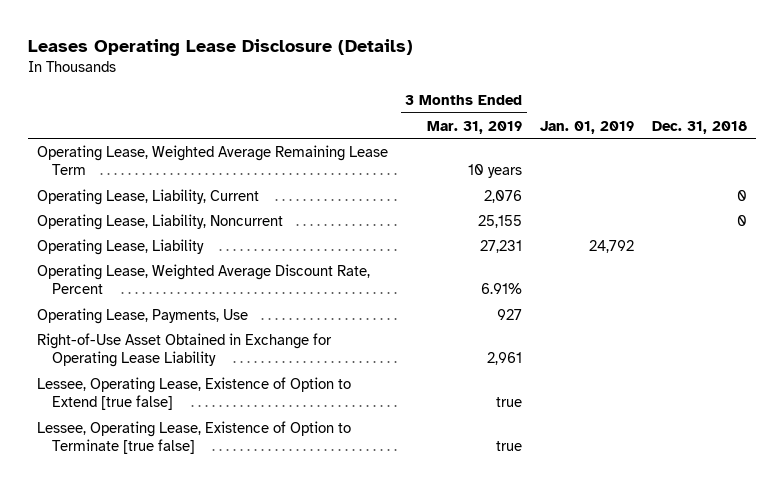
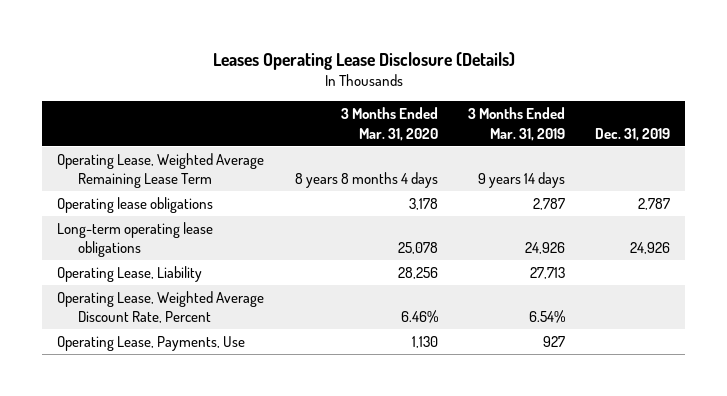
[540,120,635,134] Jan. 01, 2019 -> none
[651,120,747,134] Dec. 31, 2018 -> none
none -> [340,107,438,141] 3 Months Ended Mar. 31, 2020
none -> [595,127,671,141] Dec. 31, 2019
[468,164,523,179] 10 years -> [477,172,565,189] 9 years 14 days
[36,188,259,205] Operating Lease, Liability, Current -> [57,197,214,214] Operating lease obligations
[484,189,523,203] 2,076 -> [532,198,565,211] 2,787
[36,213,283,230] Operating Lease, Liability, Noncurrent -> [57,222,214,258] Long-term operating lease obligations
[478,214,523,228] 25,155 -> [524,242,565,255] 24,926
[480,239,523,253] 27,231 -> [529,267,565,280] 27,713
[481,283,523,295] 6.91% -> [528,310,565,324] 6.54%
[36,332,332,368] Right-of-Use Asset Obtained in Exchange for Operating Lease Liability -> none
[36,376,351,411] Lessee, Operating Lease, Existence of Option to Extend [true false] -> none
[36,420,351,455] Lessee, Operating Lease, Existence of Option to Terminate [true false] -> none

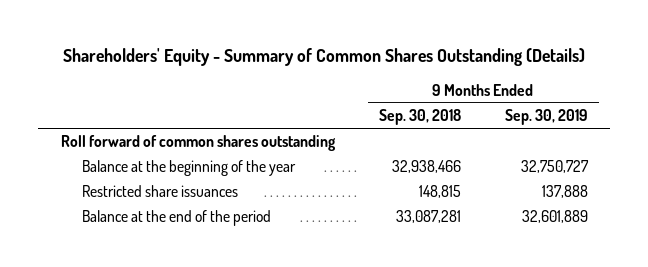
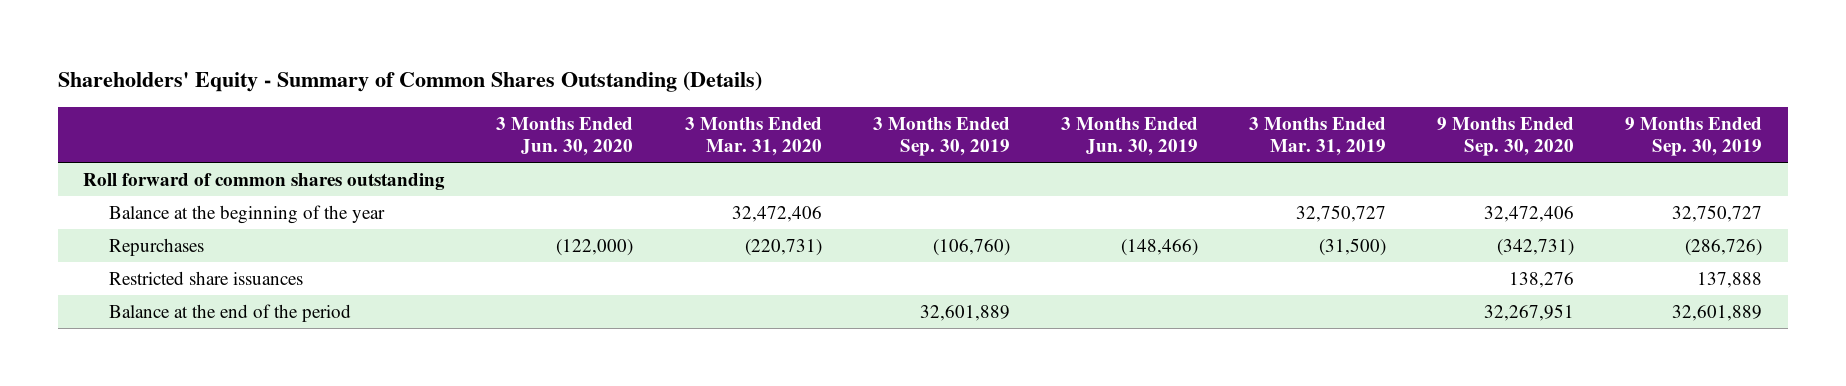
[378,109,461,126] Sep. 30, 2018 -> none
none -> [496,116,634,157] 3 Months Ended Jun. 30, 2020
none -> [684,116,822,157] 3 Months Ended Mar. 31, 2020
none -> [872,116,1010,157] 3 Months Ended Sep. 30, 2019
none -> [1060,116,1198,157] 3 Months Ended Jun. 30, 2019
none -> [1249,116,1387,157] 3 Months Ended Mar. 31, 2019
none -> [1437,116,1575,157] 9 Months Ended Sep. 30, 2020
none -> [109,237,205,256] Repurchases

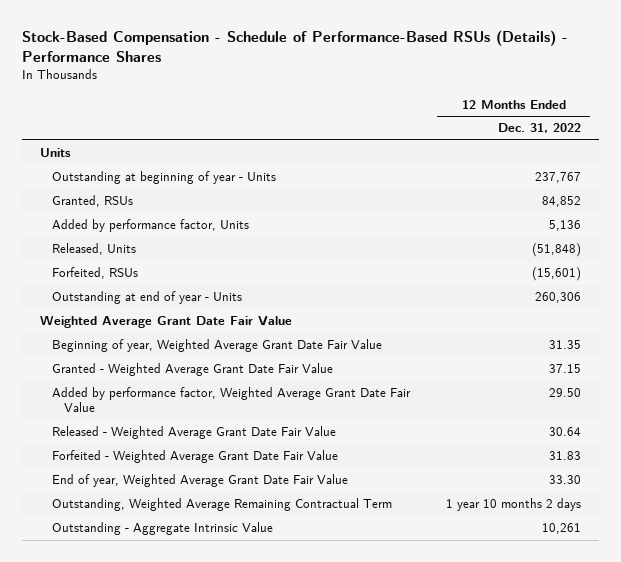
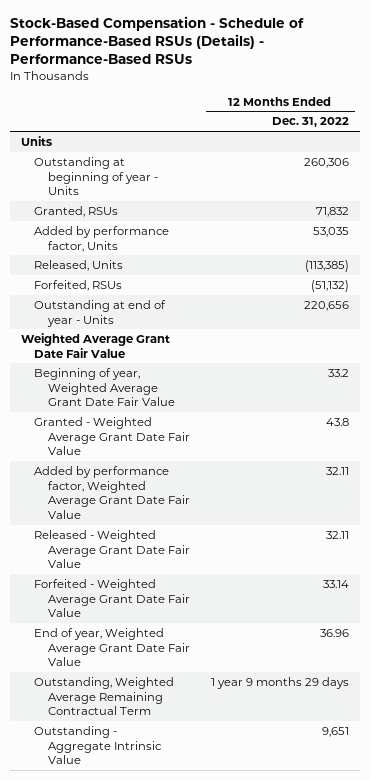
[21,29,568,62] Stock-Based Compensation - Schedule of Performance-Based RSUs (Details) - Performance Shares -> [10,16,305,65] Stock-Based Compensation - Schedule of Performance-Based RSUs (Details) - Performance-Based RSUs
[535,172,582,184] 237,767 -> [304,157,350,168] 260,306
[542,196,582,208] 84,852 -> [316,206,350,217] 71,832
[549,220,582,232] 5,136 -> [313,226,350,237] 53,035
[532,243,582,258] (51,848) -> [305,259,350,272] (113,385)
[532,267,582,282] (15,601) -> [311,279,350,292] (51,132)
[535,292,582,304] 260,306 -> [304,300,350,311] 220,656
[549,340,582,350] 31.35 -> [328,368,350,377] 33.2
[549,364,582,374] 37.15 -> [326,417,350,426] 43.8
[549,388,582,398] 29.50 -> [326,466,350,475] 32.11
[549,427,582,437] 30.64 -> [326,530,350,539] 32.11
[549,451,582,461] 31.83 -> [323,579,350,588] 33.14
[549,475,582,485] 33.30 -> [320,628,350,637] 36.96
[446,498,582,512] 1 year 10 months 2 days -> [211,676,350,689] 1 year 9 months 29 days
[542,523,582,535] 10,261 -> [322,726,350,737] 9,651

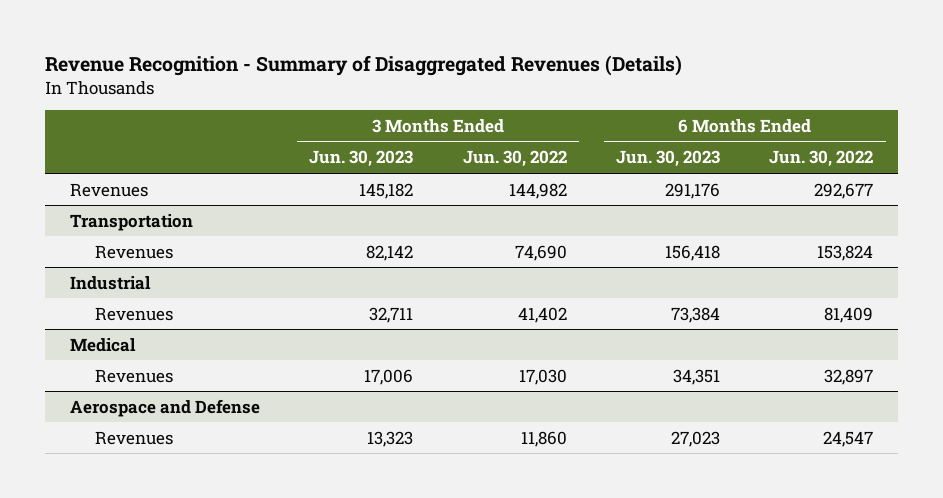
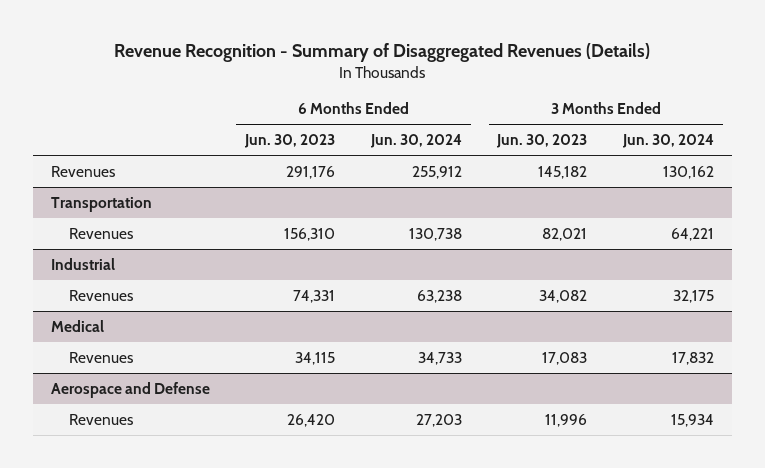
[462,150,567,168] Jun. 30, 2022 -> none
[769,150,874,168] Jun. 30, 2022 -> none
none -> [369,134,462,149] Jun. 30, 2024
none -> [621,134,714,149] Jun. 30, 2024
[366,244,414,261] 82,142 -> [542,227,588,241] 82,021
[665,244,721,261] 156,418 -> [284,227,336,241] 156,310
[369,306,414,323] 32,711 -> [539,289,588,303] 34,082
[671,306,721,323] 73,384 -> [293,289,336,303] 74,331
[364,368,414,385] 17,006 -> [542,351,588,365] 17,083
[673,368,721,385] 34,351 -> [295,351,336,365] 34,115
[367,430,414,447] 13,323 -> [545,413,588,427] 11,996
[671,430,721,447] 27,023 -> [287,413,336,427] 26,420

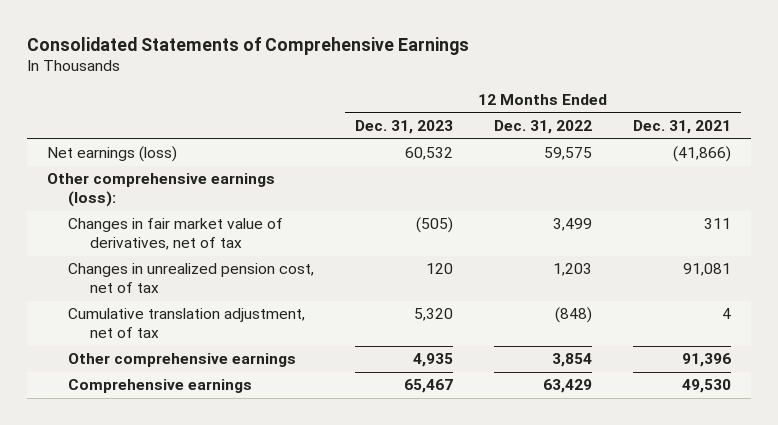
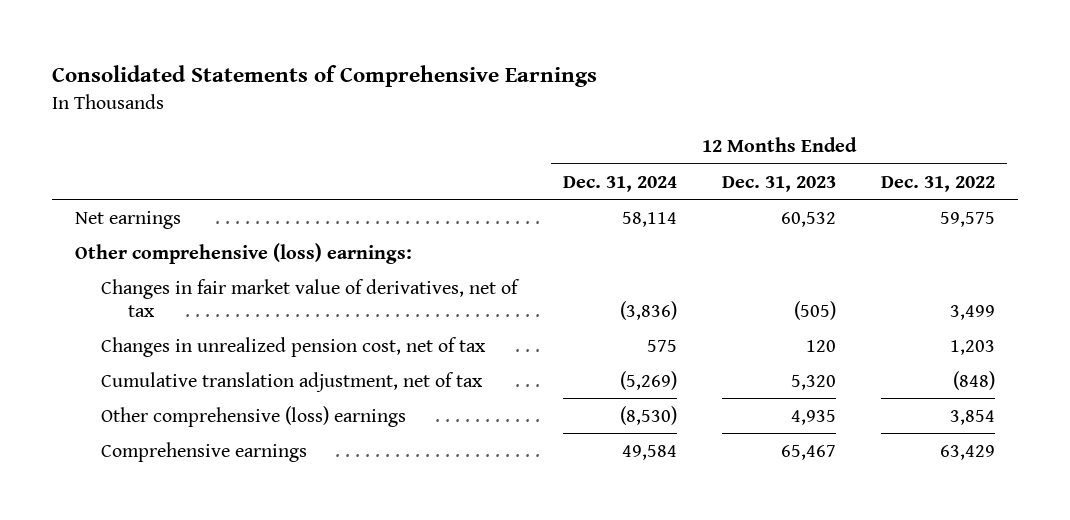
[632,120,731,135] Dec. 31, 2021 -> none
none -> [562,175,677,192] Dec. 31, 2024
[47,146,178,163] Net earnings (loss) -> [74,210,181,229] Net earnings
[47,173,276,207] Other comprehensive earnings (loss): -> [74,242,412,264] Other comprehensive (loss) earnings:
[68,353,297,368] Other comprehensive earnings -> [101,405,407,427] Other comprehensive (loss) earnings

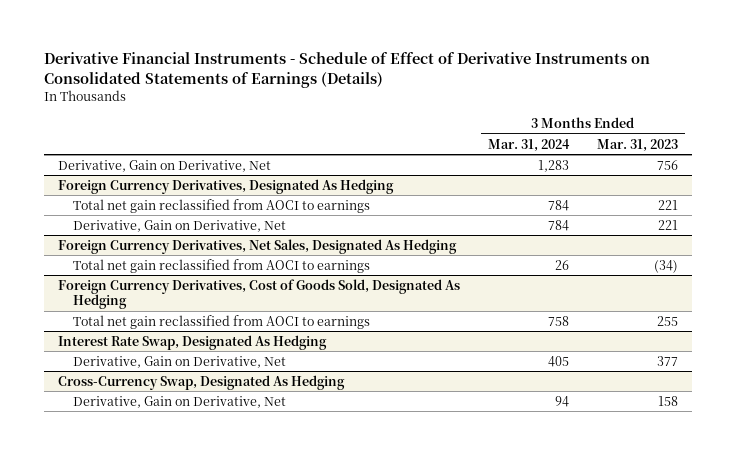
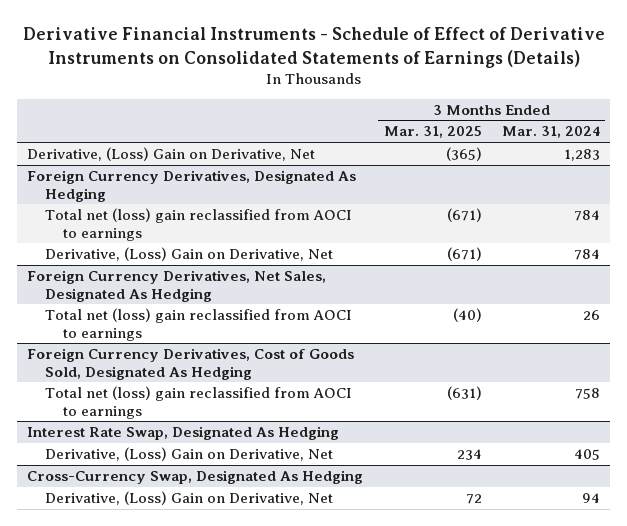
[597,138,679,152] Mar. 31, 2023 -> none
none -> [383,126,482,139] Mar. 31, 2025
[58,159,272,172] Derivative, Gain on Derivative, Net -> [27,146,316,161] Derivative, (Loss) Gain on Derivative, Net
[73,198,371,213] Total net gain reclassified from AOCI to earnings -> [45,207,353,241] Total net (loss) gain reclassified from AOCI to earnings
[73,219,287,232] Derivative, Gain on Derivative, Net -> [45,246,334,261] Derivative, (Loss) Gain on Derivative, Net
[73,258,371,273] Total net gain reclassified from AOCI to earnings -> [45,307,353,341] Total net (loss) gain reclassified from AOCI to earnings
[73,314,371,329] Total net gain reclassified from AOCI to earnings -> [45,385,353,419] Total net (loss) gain reclassified from AOCI to earnings
[73,355,287,368] Derivative, Gain on Derivative, Net -> [45,446,334,461] Derivative, (Loss) Gain on Derivative, Net
[73,395,287,408] Derivative, Gain on Derivative, Net -> [45,490,334,505] Derivative, (Loss) Gain on Derivative, Net

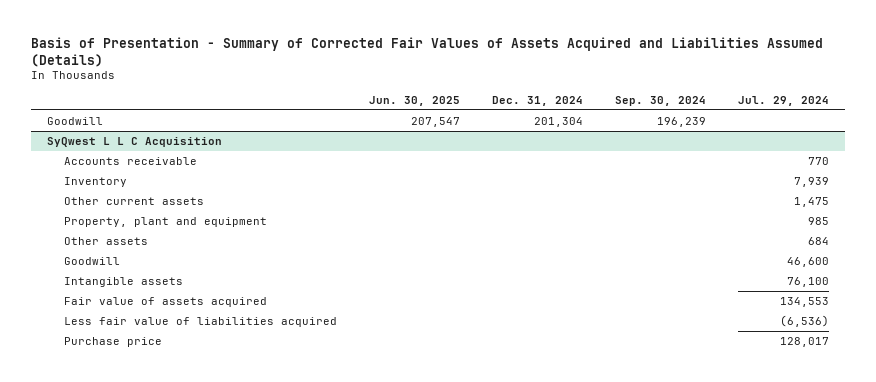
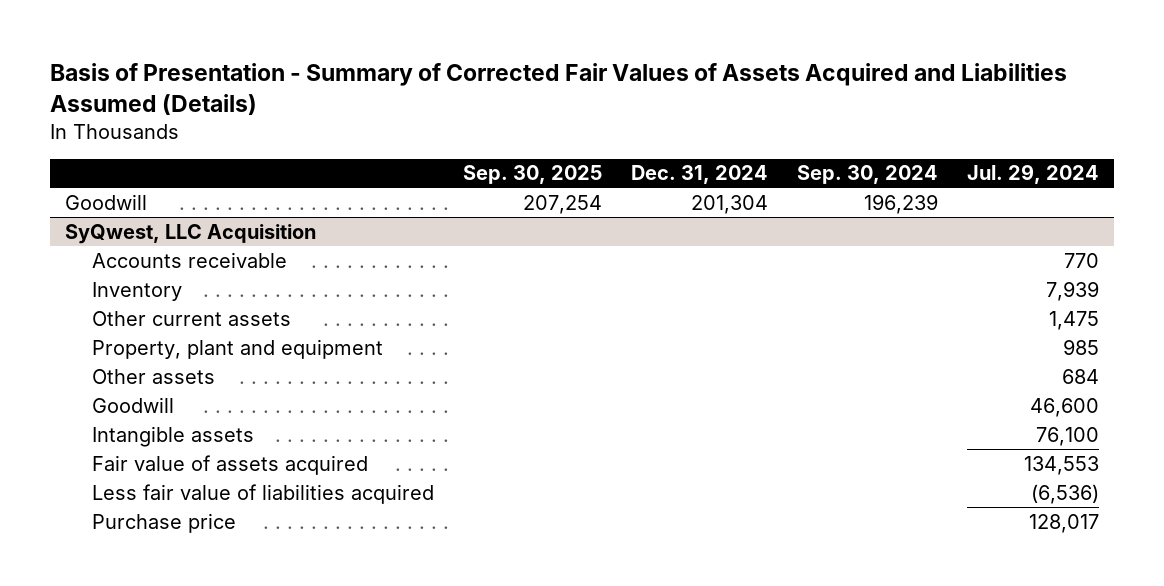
[368,96,460,107] Jun. 30, 2025 -> none
none -> [463,165,603,185] Sep. 30, 2025
[46,136,222,147] SyQwest L L C Acquisition -> [64,223,316,244] SyQwest, LLC Acquisition

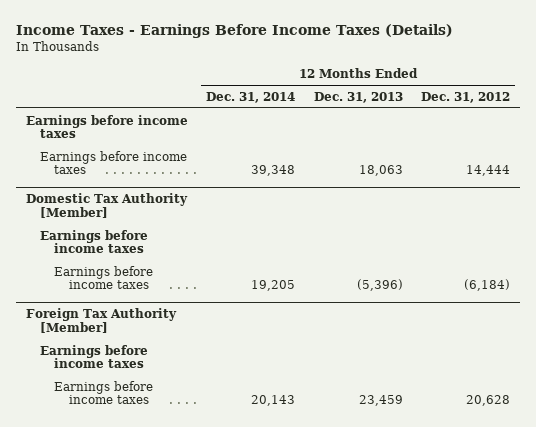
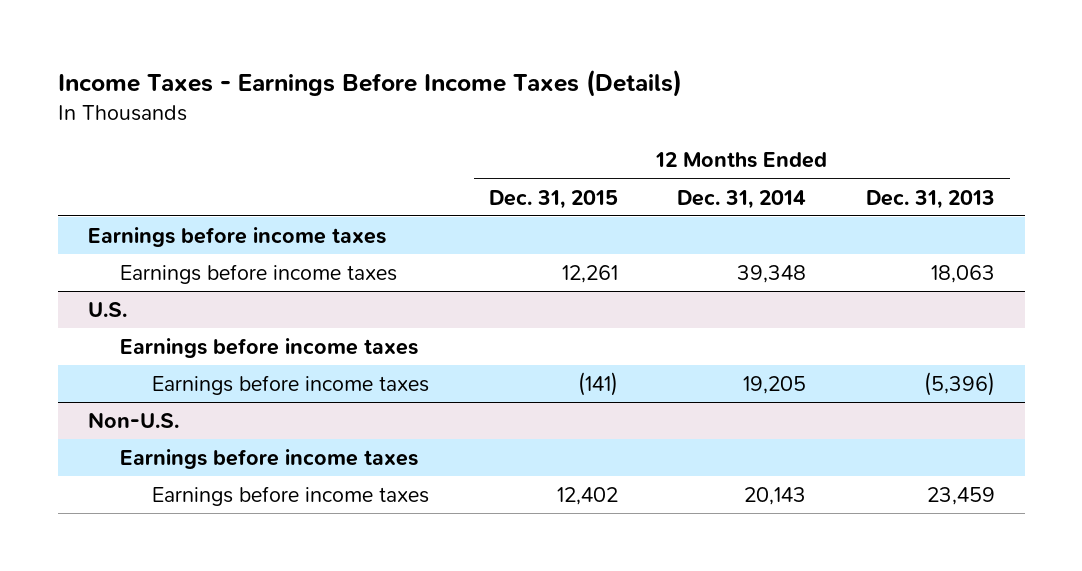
[421,91,511,103] Dec. 31, 2012 -> none
none -> [488,189,618,209] Dec. 31, 2015
[25,193,188,219] Domestic Tax Authority [Member] -> [87,301,127,317] U.S.
[25,308,177,334] Foreign Tax Authority [Member] -> [87,411,179,428] Non-U.S.

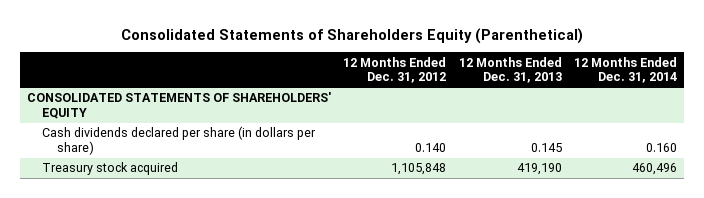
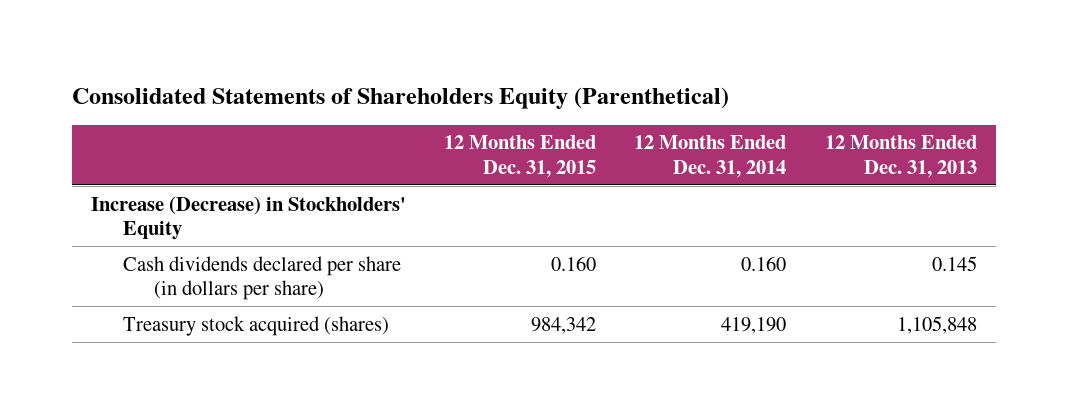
[343,56,447,84] 12 Months Ended Dec. 31, 2012 -> none
none -> [444,135,597,178] 12 Months Ended Dec. 31, 2015
[26,92,331,120] CONSOLIDATED STATEMENTS OF SHAREHOLDERS' EQUITY -> none
none -> [91,195,407,241] Increase (Decrease) in Stockholders' Equity
[41,162,178,176] Treasury stock acquired -> [122,315,389,336] Treasury stock acquired (shares)
[516,163,562,176] 419,190 -> [896,315,977,334] 1,105,848
[632,163,678,176] 460,496 -> [721,316,787,334] 419,190

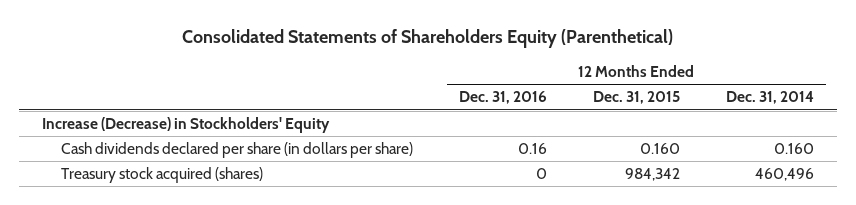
[824,135,977,178] 12 Months Ended Dec. 31, 2013 -> none
none -> [458,91,547,105] Dec. 31, 2016
[721,316,787,334] 419,190 -> [755,168,815,182] 460,496

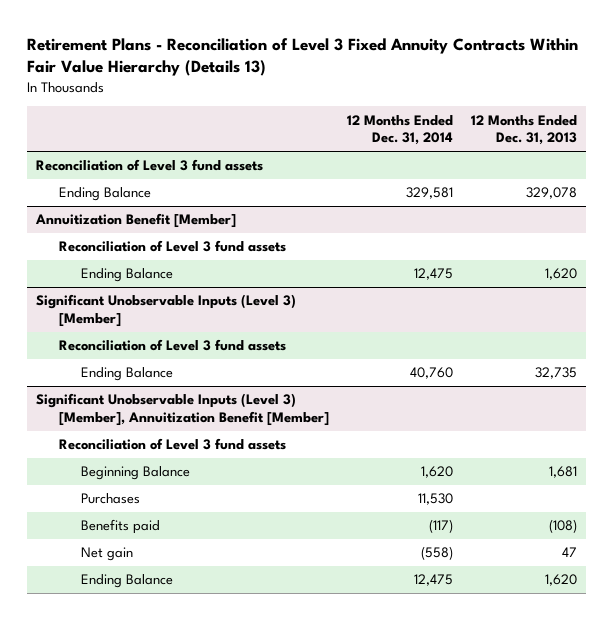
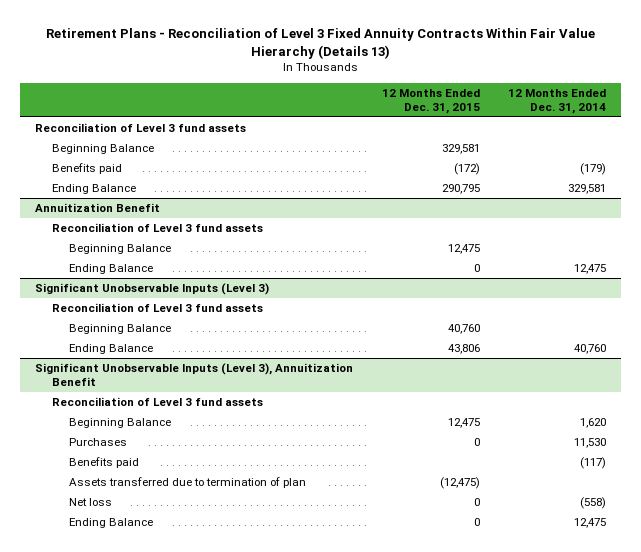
[470,114,577,146] 12 Months Ended Dec. 31, 2013 -> none
none -> [381,88,480,114] 12 Months Ended Dec. 31, 2015
none -> [51,144,154,155] Beginning Balance
none -> [51,163,122,175] Benefits paid
[34,213,236,229] Annuitization Benefit [Member] -> [34,203,160,213] Annuitization Benefit
none -> [68,244,171,255] Beginning Balance
[35,294,296,327] Significant Unobservable Inputs (Level 3) [Member] -> [34,283,269,296] Significant Unobservable Inputs (Level 3)
none -> [68,324,171,335] Beginning Balance
[35,393,329,426] Significant Unobservable Inputs (Level 3) [Member], Annuitization Benefit [Member] -> [34,363,353,387] Significant Unobservable Inputs (Level 3), Annuitization Benefit
none -> [68,477,306,489] Assets transferred due to termination of plan
[81,547,134,562] Net gain -> [68,498,112,507] Net loss

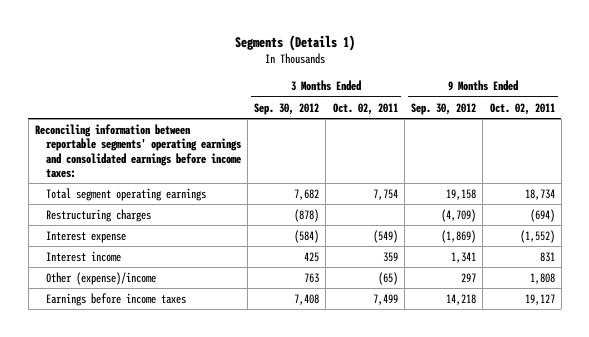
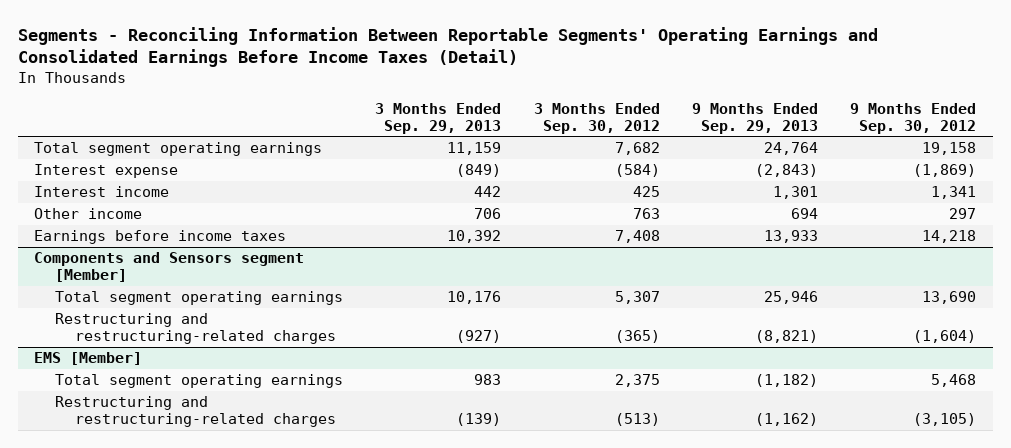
[234,34,355,51] Segments (Details 1) -> [18,26,879,68] Segments - Reconciling Information Between Reportable Segments' Operating Earnings and Consolidated Earnings Before Income Taxes (Detail)
[332,102,398,115] Oct. 02, 2011 -> none
[489,102,555,115] Oct. 02, 2011 -> none
none -> [375,102,502,134] 3 Months Ended Sep. 29, 2013
none -> [692,102,819,134] 9 Months Ended Sep. 29, 2013
[34,123,241,178] Reconciling information between reportable segments' operating earnings and consolidated earnings before income taxes: -> none
[45,208,151,222] Restructuring charges -> none
[45,271,156,285] Other (expense)/income -> [34,208,143,220] Other income
none -> [34,252,305,283] Components and Sensors segment [Member]
none -> [54,291,343,306] Total segment operating earnings
none -> [54,313,336,345] Restructuring and restructuring-related charges
none -> [34,352,143,366] EMS [Member]
none -> [54,374,343,389] Total segment operating earnings
none -> [54,396,336,428] Restructuring and restructuring-related charges

